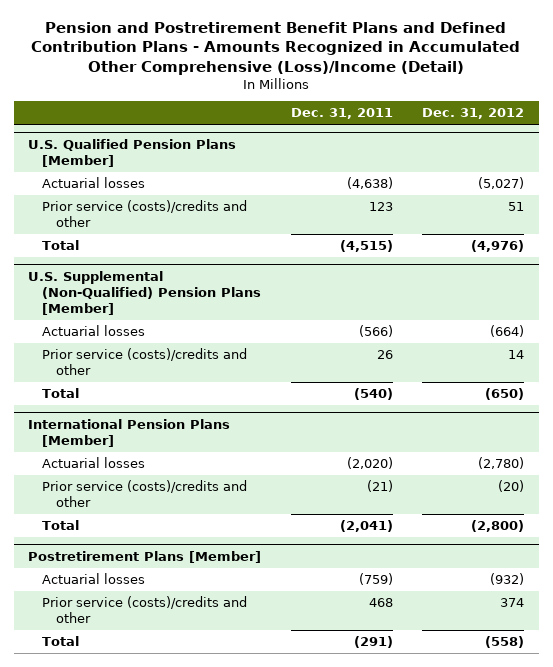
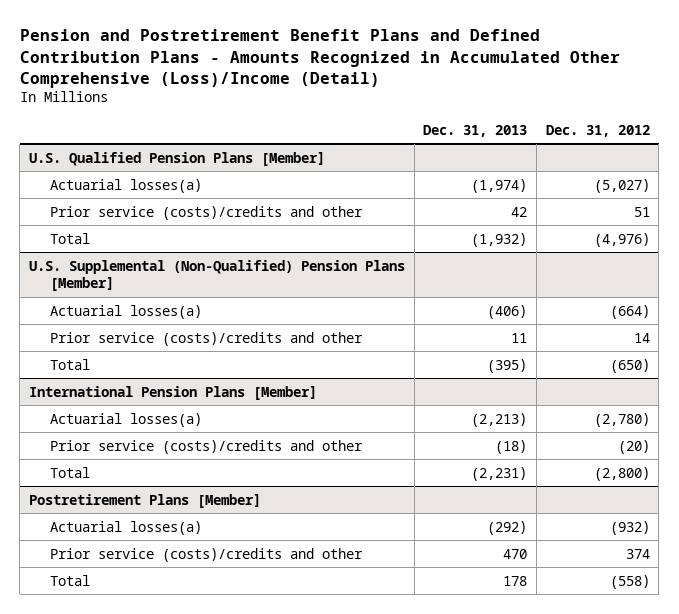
[290,108,393,120] Dec. 31, 2011 -> none
none -> [423,124,528,137] Dec. 31, 2013
[42,176,146,188] Actuarial losses -> [49,178,202,193] Actuarial losses(a)
[42,324,146,336] Actuarial losses -> [49,304,202,319] Actuarial losses(a)
[42,456,146,468] Actuarial losses -> [49,412,202,427] Actuarial losses(a)
[42,572,146,584] Actuarial losses -> [49,520,202,535] Actuarial losses(a)

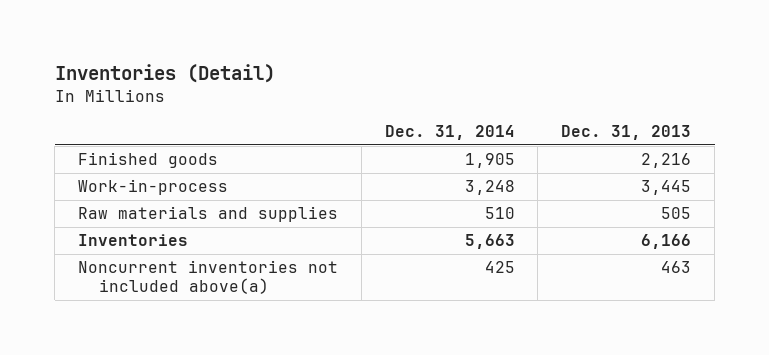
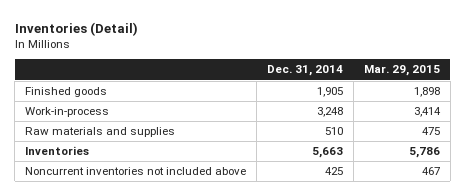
[561,125,692,141] Dec. 31, 2013 -> none
none -> [363,65,440,77] Mar. 29, 2015
[77,260,338,295] Noncurrent inventories not included above(a) -> [25,167,247,176] Noncurrent inventories not included above

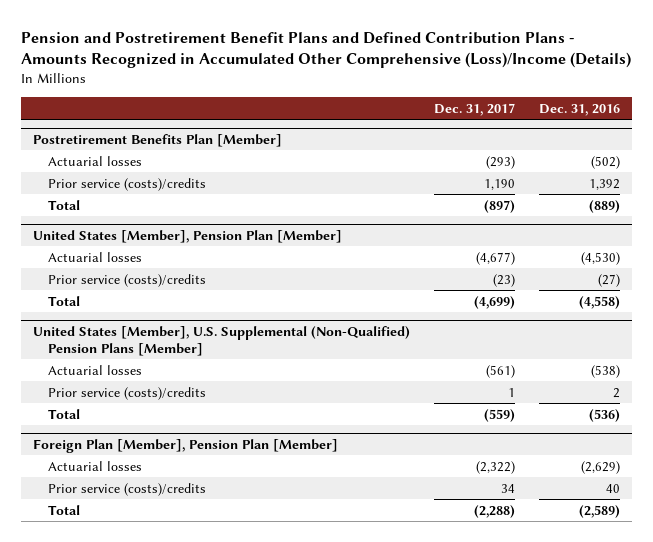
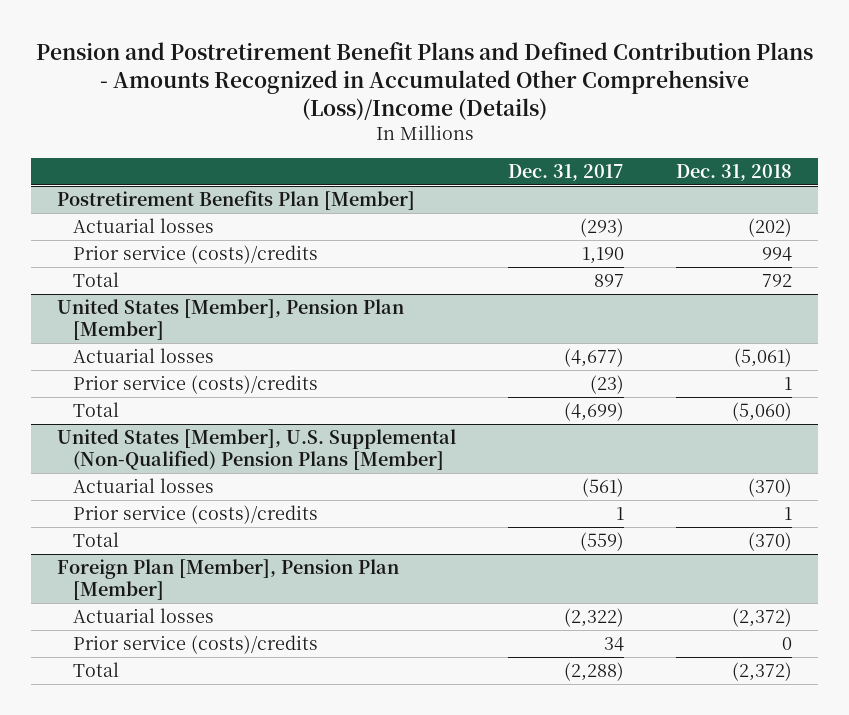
[538,103,620,116] Dec. 31, 2016 -> none
none -> [675,164,792,182] Dec. 31, 2018
[483,199,515,213] (897) -> [594,273,625,287] 897

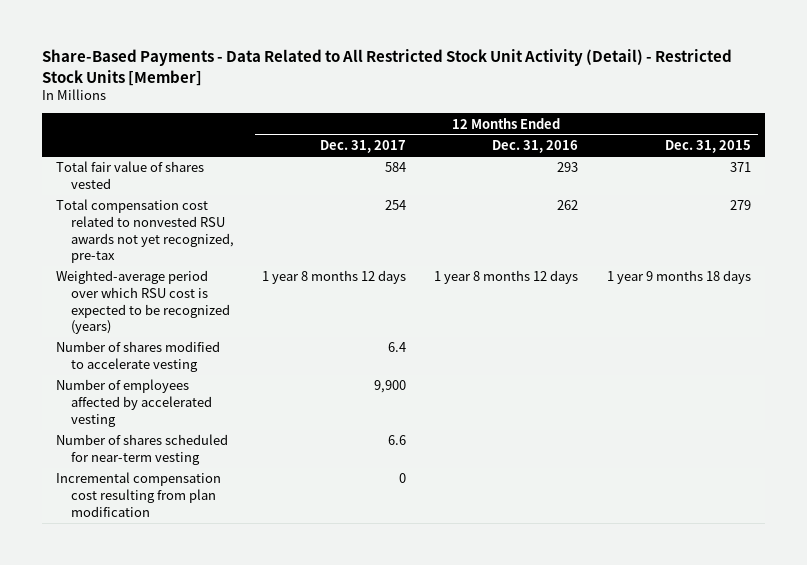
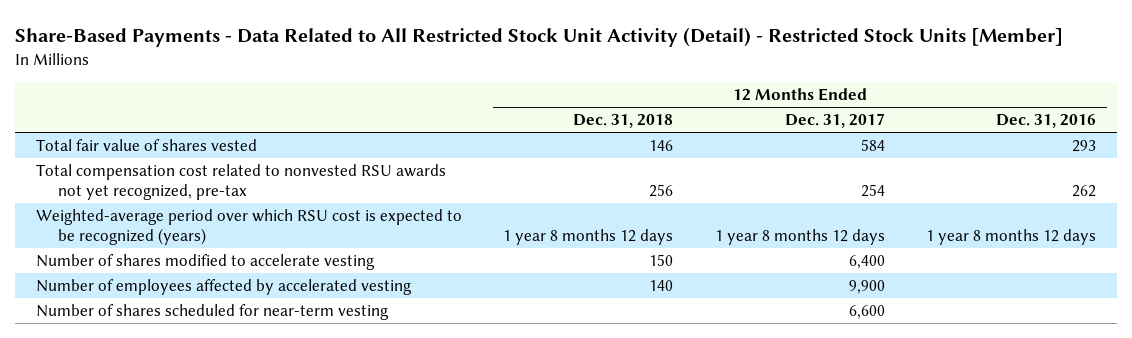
[664,140,751,154] Dec. 31, 2015 -> none
none -> [573,114,674,129] Dec. 31, 2018
[388,342,407,353] 6.4 -> [848,255,885,270] 6,400
[56,472,222,517] Incremental compensation cost resulting from plan modification -> none
[388,435,407,446] 6.6 -> [848,305,885,320] 6,600

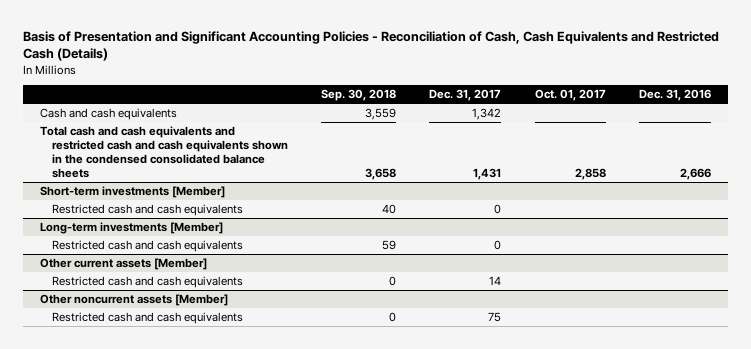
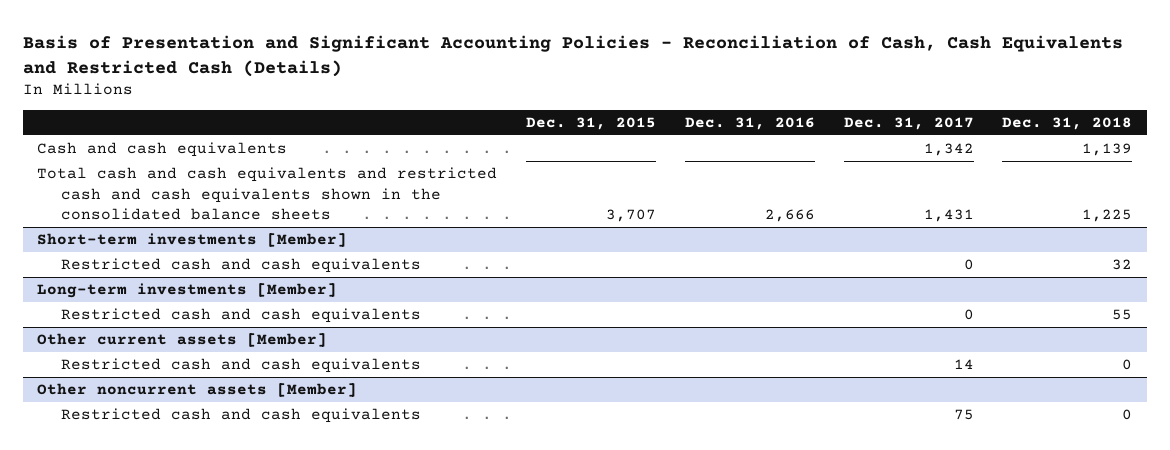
[320,89,396,102] Sep. 30, 2018 -> none
[534,89,606,102] Oct. 01, 2017 -> none
none -> [526,116,657,130] Dec. 31, 2015
none -> [1002,116,1133,130] Dec. 31, 2018
[39,126,288,179] Total cash and cash equivalents and restricted cash and cash equivalents shown in the condensed consolidated balance sheets -> [37,166,498,221] Total cash and cash equivalents and restricted cash and cash equivalents shown in the consolidated balance sheets

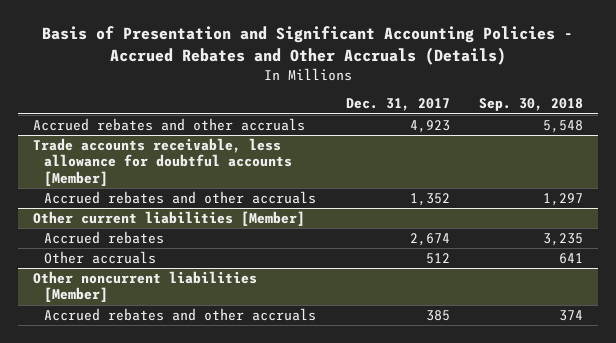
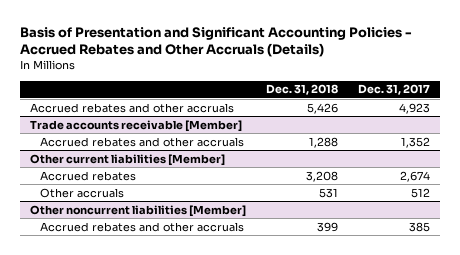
[479,98,584,112] Sep. 30, 2018 -> none
none -> [266,84,339,96] Dec. 31, 2018
[32,137,292,186] Trade accounts receivable, less allowance for doubtful accounts [Member] -> [29,119,242,132] Trade accounts receivable [Member]

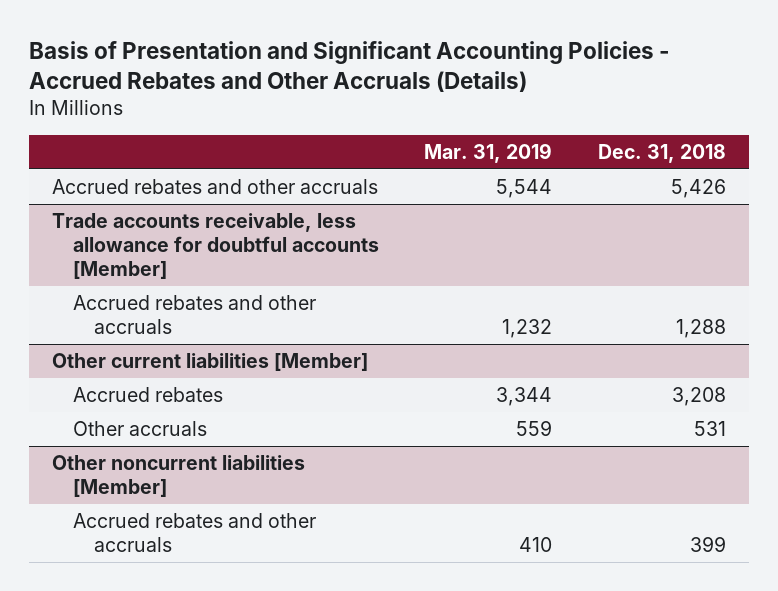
[358,84,431,96] Dec. 31, 2017 -> none
none -> [424,142,553,163] Mar. 31, 2019
[29,119,242,132] Trade accounts receivable [Member] -> [51,213,379,279] Trade accounts receivable, less allowance for doubtful accounts [Member]

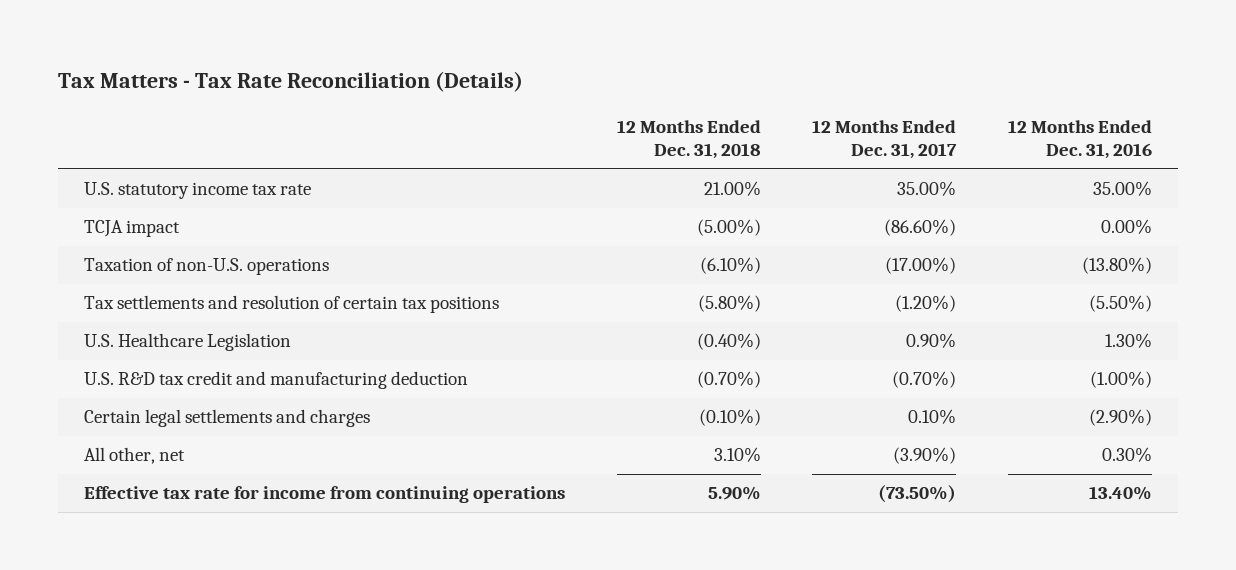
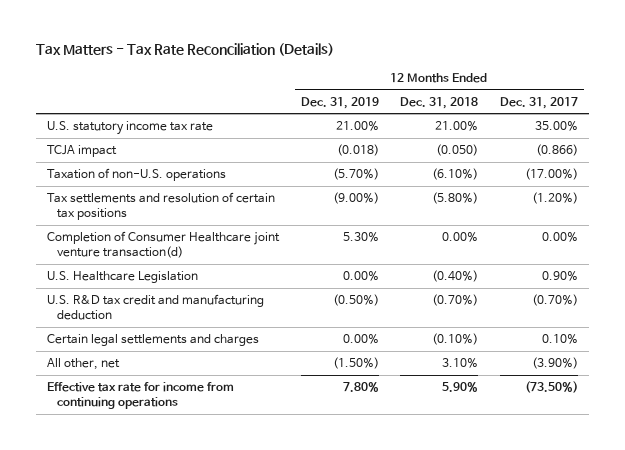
[1007,119,1152,160] 12 Months Ended Dec. 31, 2016 -> none
none -> [300,96,379,109] Dec. 31, 2019
[696,219,761,237] (5.00%) -> [436,144,479,157] (0.050)
[884,219,957,237] (86.60%) -> [536,144,579,157] (0.866)
none -> [46,231,280,258] Completion of Consumer Healthcare joint venture transaction(d)

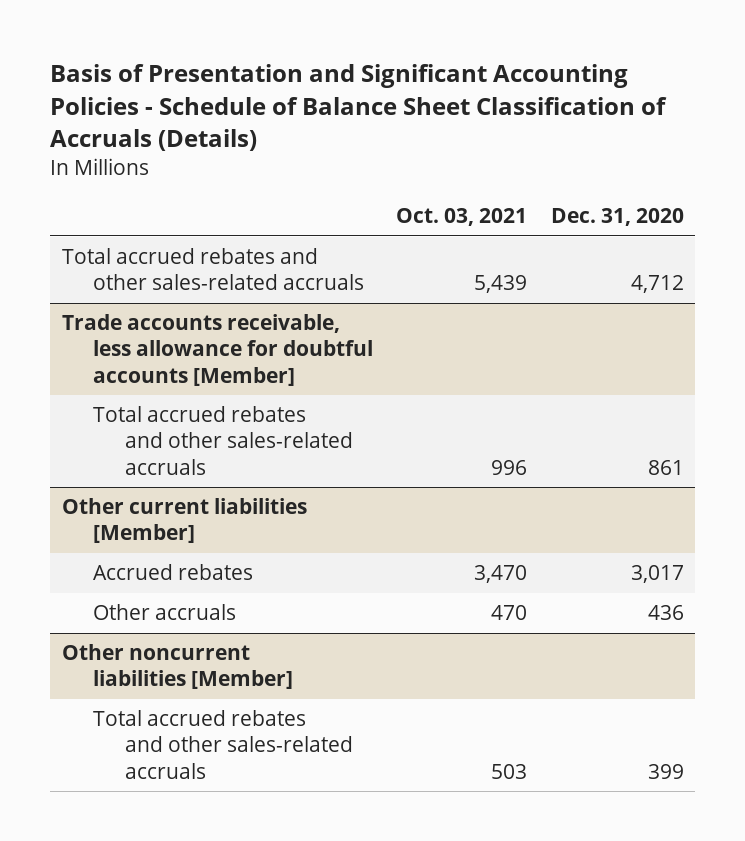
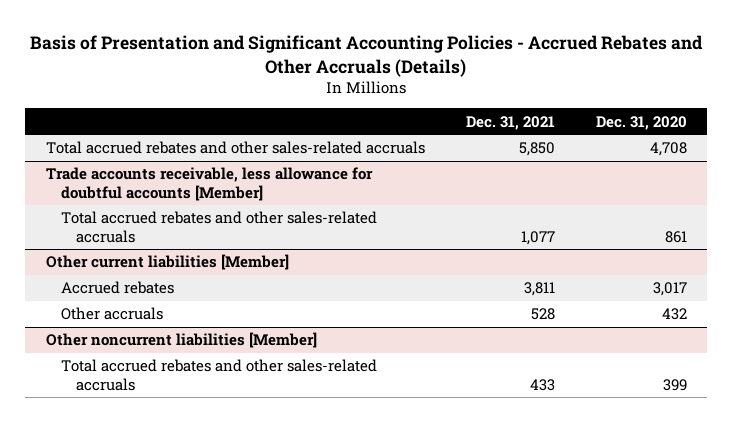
[50,64,668,152] Basis of Presentation and Significant Accounting Policies - Schedule of Balance Sheet Classification of Accruals (Details) -> [30,34,704,77] Basis of Presentation and Significant Accounting Policies - Accrued Rebates and Other Accruals (Details)
[396,208,528,227] Oct. 03, 2021 -> none
none -> [465,115,555,130] Dec. 31, 2021
[630,275,684,294] 4,712 -> [649,142,687,157] 4,708
[647,605,684,621] 436 -> [661,308,687,321] 432

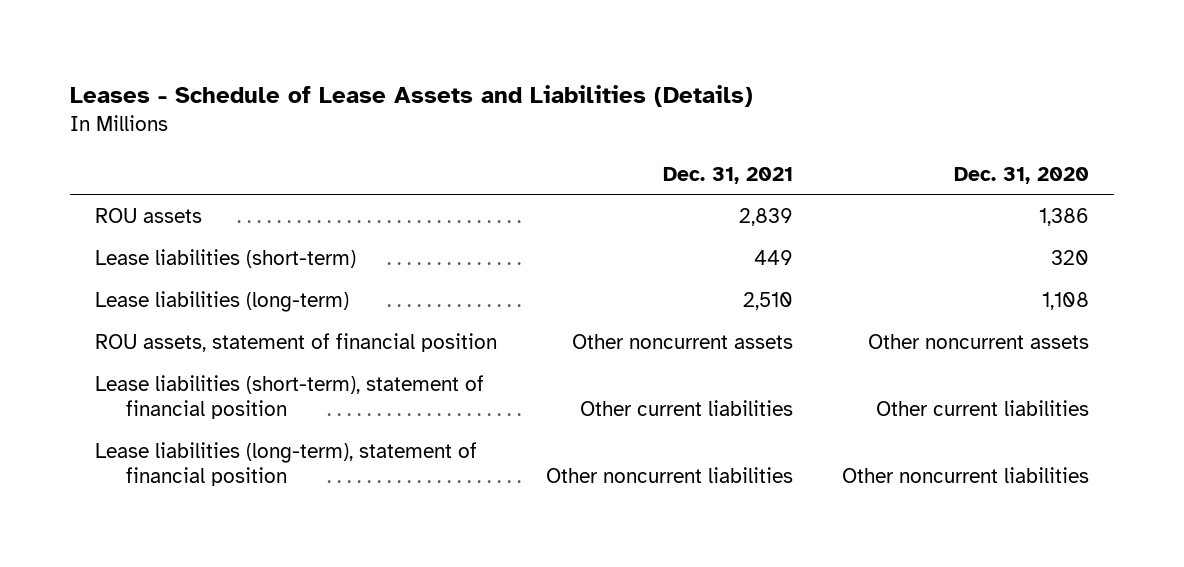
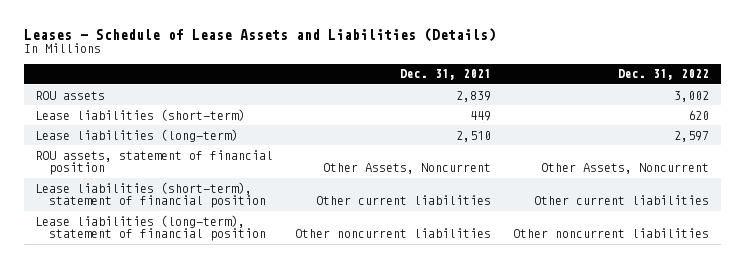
[954,166,1090,184] Dec. 31, 2020 -> none
none -> [618,69,710,81] Dec. 31, 2022
[572,334,794,350] Other noncurrent assets -> [323,163,492,175] Other Assets, Noncurrent

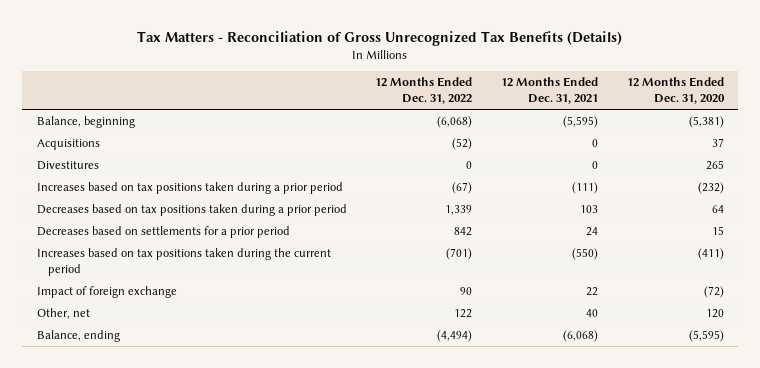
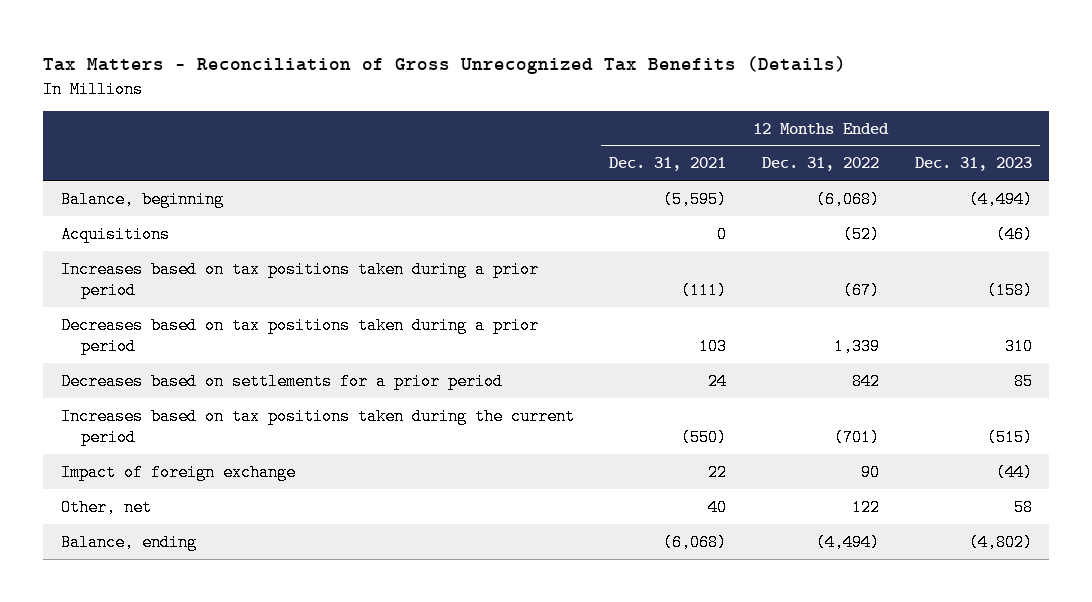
[626,77,725,105] 12 Months Ended Dec. 31, 2020 -> none
none -> [914,157,1032,172] Dec. 31, 2023
[36,161,99,171] Divestitures -> none

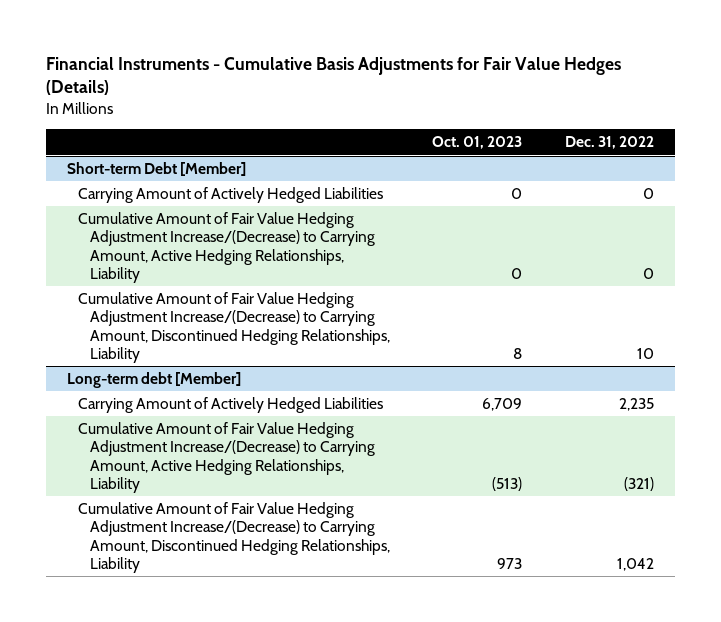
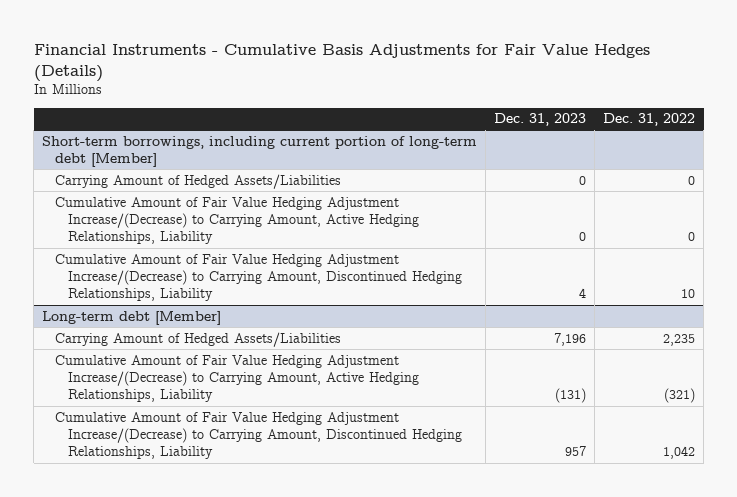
[432,136,523,150] Oct. 01, 2023 -> none
none -> [494,113,587,127] Dec. 31, 2023
[67,161,247,176] Short-term Debt [Member] -> [42,135,478,167] Short-term borrowings, including current portion of long-term debt [Member]
[78,186,384,203] Carrying Amount of Actively Hedged Liabilities -> [55,173,342,189] Carrying Amount of Hedged Assets/Liabilities
[78,396,384,413] Carrying Amount of Actively Hedged Liabilities -> [55,331,342,347] Carrying Amount of Hedged Assets/Liabilities

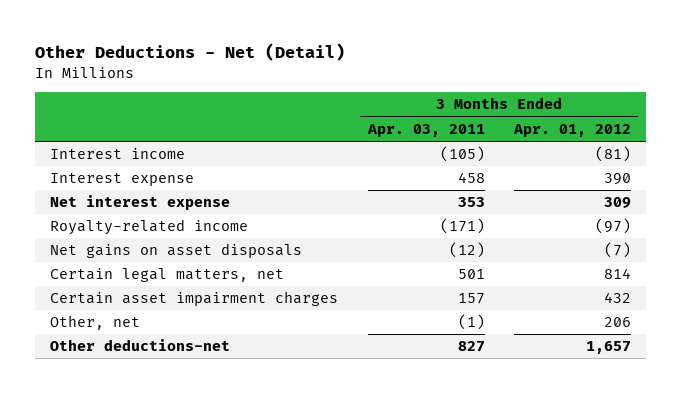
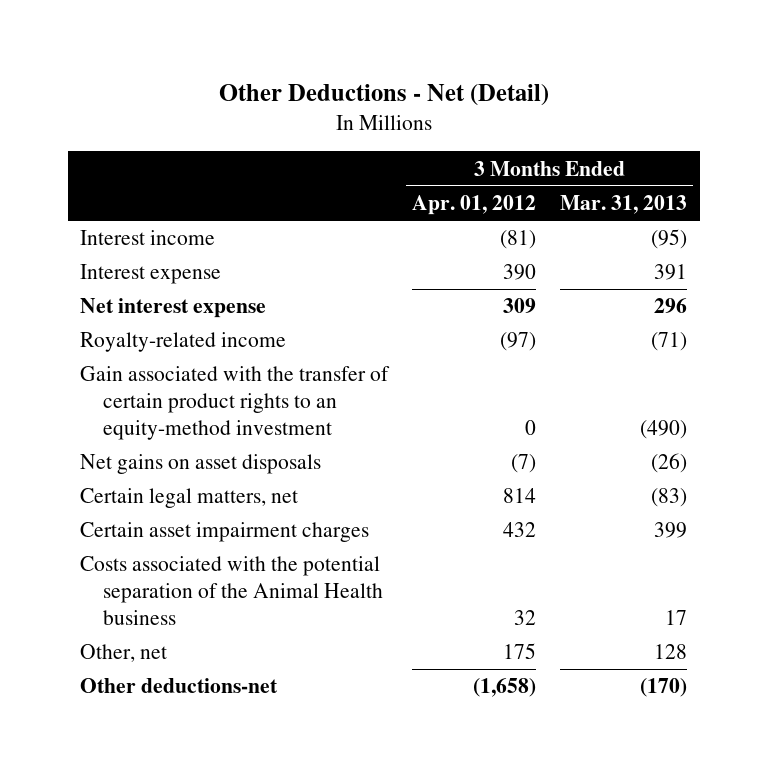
[366,123,485,137] Apr. 03, 2011 -> none
none -> [560,195,688,215] Mar. 31, 2013
none -> [80,366,391,441] Gain associated with the transfer of certain product rights to an equity-method investment
none -> [80,556,384,626] Costs associated with the potential separation of the Animal Health business
[604,317,632,328] 206 -> [503,643,537,660] 175
[586,341,632,355] 1,657 -> [473,678,537,698] (1,658)

